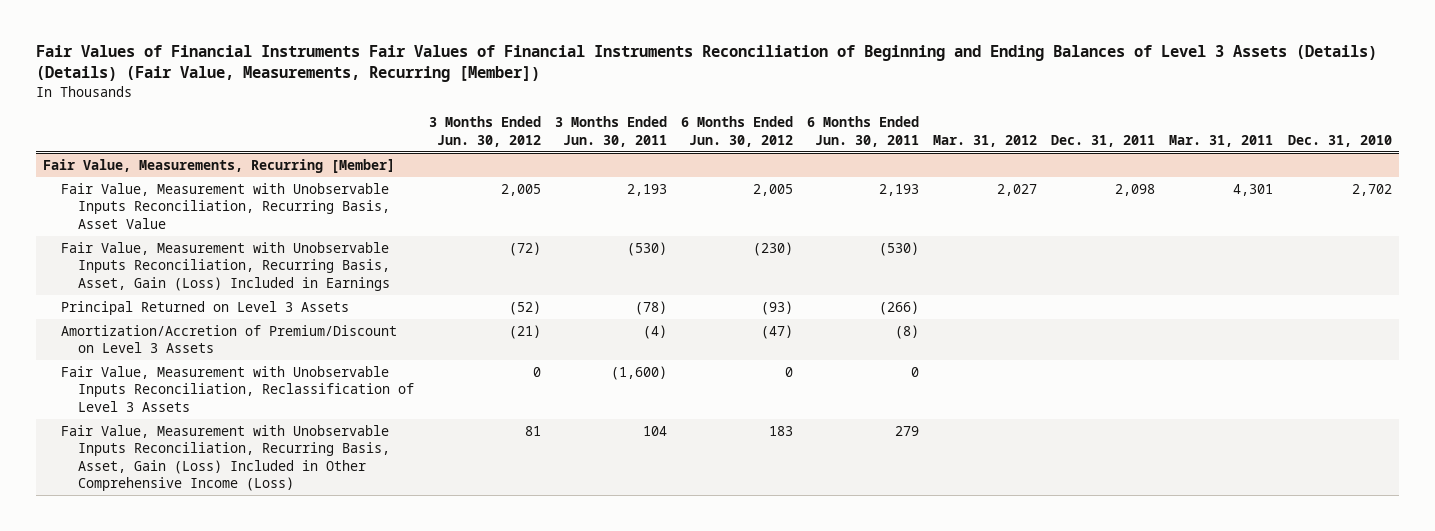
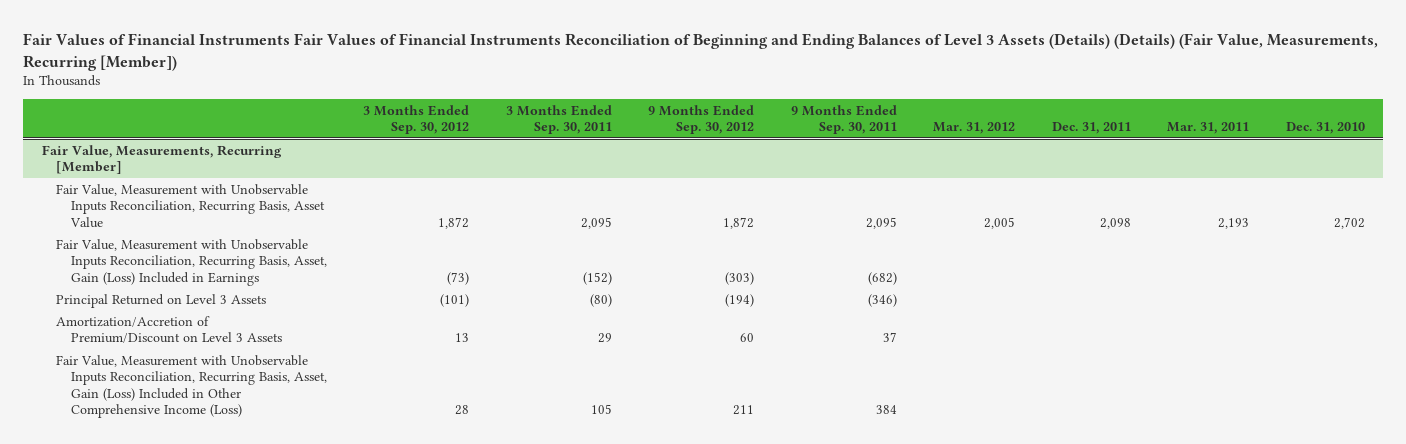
[428,116,541,147] 3 Months Ended Jun. 30, 2012 -> none
[554,116,667,147] 3 Months Ended Jun. 30, 2011 -> none
[680,116,793,147] 6 Months Ended Jun. 30, 2012 -> none
[807,116,920,147] 6 Months Ended Jun. 30, 2011 -> none
none -> [363,104,470,135] 3 Months Ended Sep. 30, 2012
none -> [505,104,612,135] 3 Months Ended Sep. 30, 2011
none -> [648,104,755,135] 9 Months Ended Sep. 30, 2012
none -> [790,104,897,135] 9 Months Ended Sep. 30, 2011
[997,183,1038,196] 2,027 -> [984,216,1016,229] 2,005
[1233,183,1274,196] 4,301 -> [1218,217,1250,229] 2,193
[60,365,415,412] Fair Value, Measurement with Unobservable Inputs Reconciliation, Reclassification of Level 3 Assets -> none

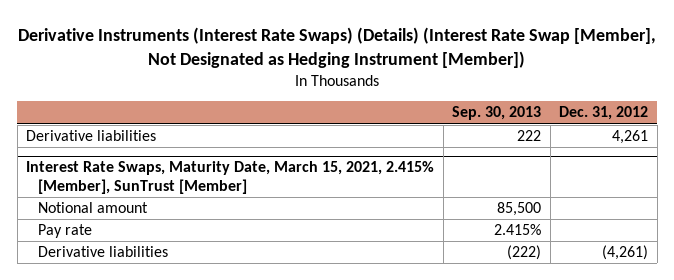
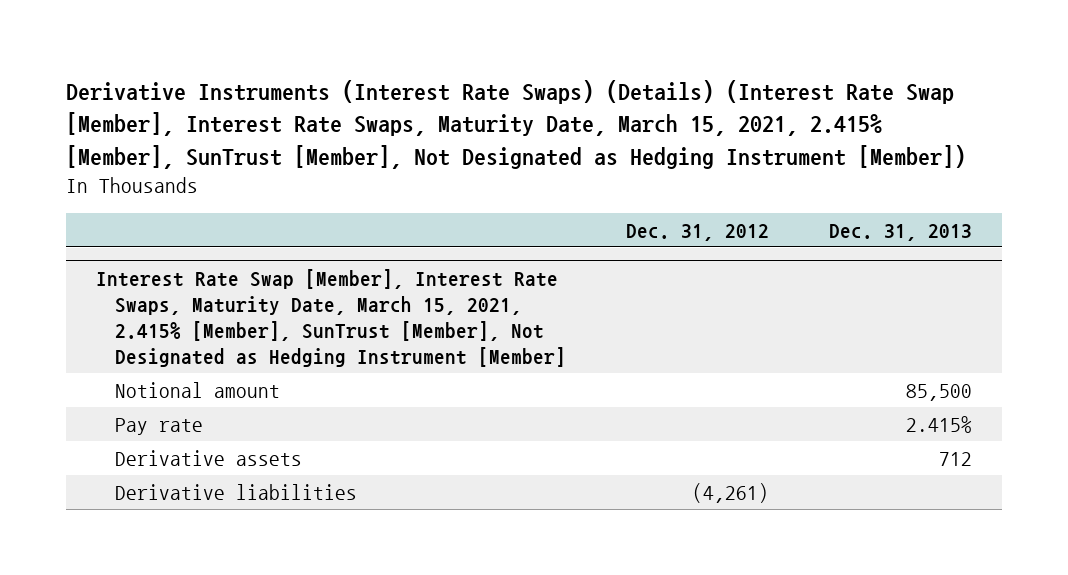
[18,27,657,68] Derivative Instruments (Interest Rate Swaps) (Details) (Interest Rate Swap [Member], Not Designated as Hedging Instrument [Member]) -> [65,79,966,169] Derivative Instruments (Interest Rate Swaps) (Details) (Interest Rate Swap [Member], Interest Rate Swaps, Maturity Date, March 15, 2021, 2.415% [Member], SunTrust [Member], Not Designated as Hedging Instrument [Member])
[452,106,542,121] Sep. 30, 2013 -> none
none -> [828,223,972,241] Dec. 31, 2013
[26,130,157,142] Derivative liabilities -> none
[26,161,435,194] Interest Rate Swaps, Maturity Date, March 15, 2021, 2.415% [Member], SunTrust [Member] -> [95,268,567,367] Interest Rate Swap [Member], Interest Rate Swaps, Maturity Date, March 15, 2021, 2.415% [Member], SunTrust [Member], Not Designated as Hedging Instrument [Member]
none -> [115,449,303,466] Derivative assets

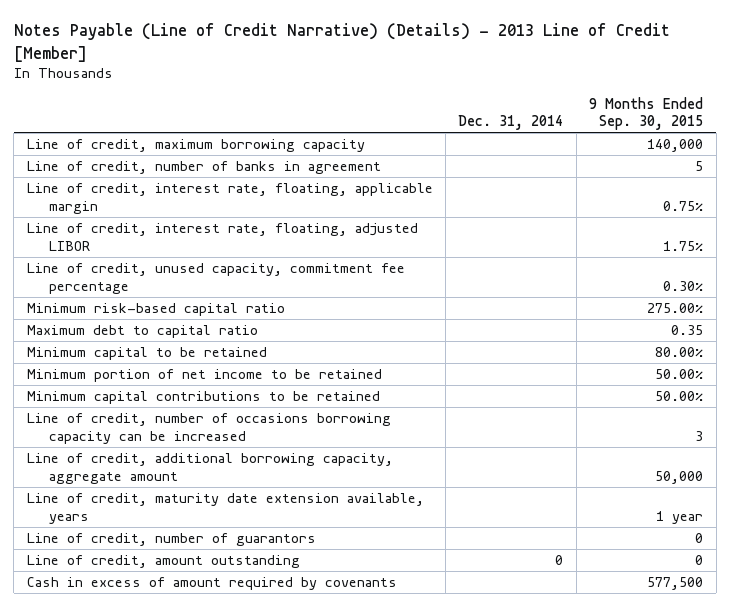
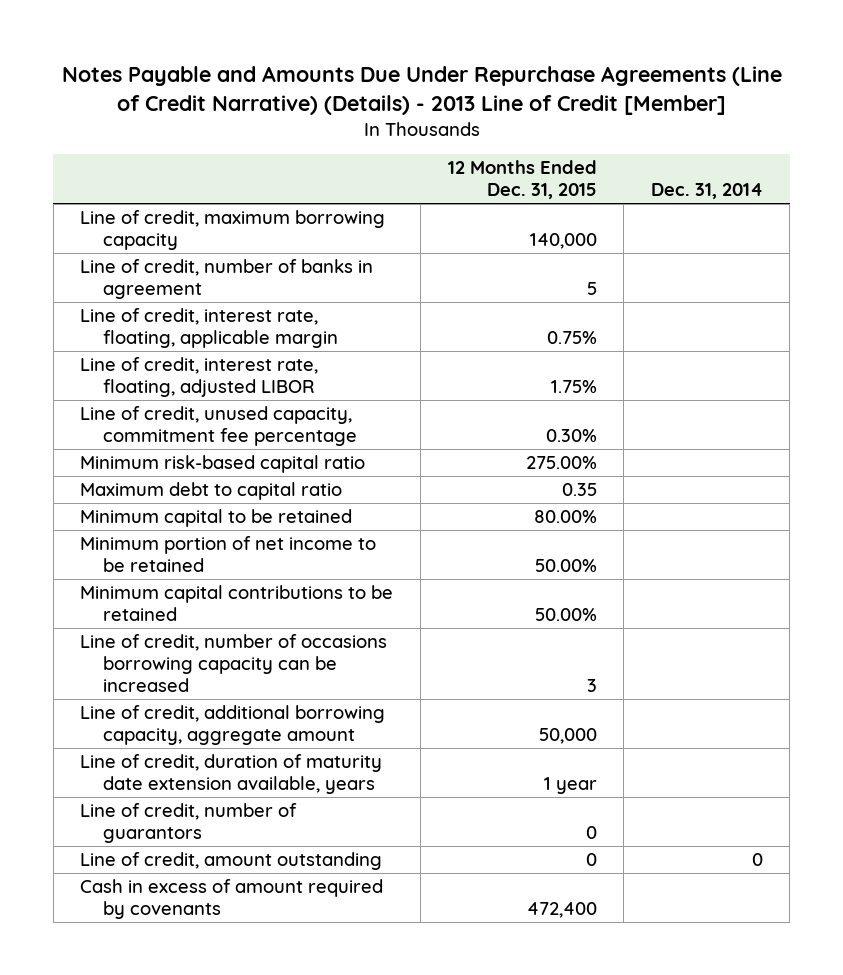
[13,23,670,62] Notes Payable (Line of Credit Narrative) (Details) - 2013 Line of Credit [Member] -> [61,65,782,115] Notes Payable and Amounts Due Under Repurchase Agreements (Line of Credit Narrative) (Details) - 2013 Line of Credit [Member]
[589,96,704,131] 9 Months Ended Sep. 30, 2015 -> none
none -> [447,160,597,200] 12 Months Ended Dec. 31, 2015
[26,493,424,524] Line of credit, maturity date extension available, years -> [80,753,383,794] Line of credit, duration of maturity date extension available, years

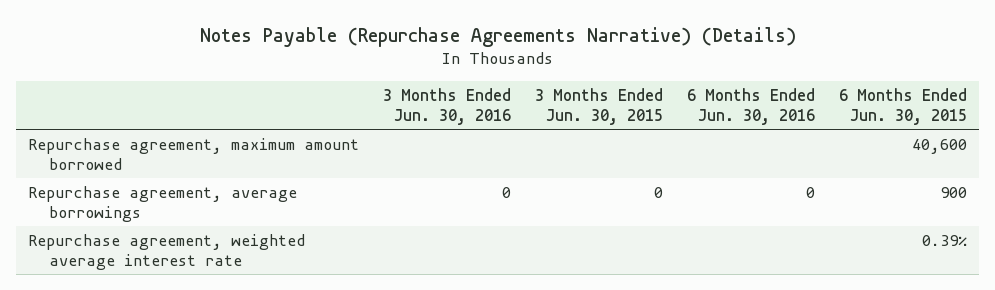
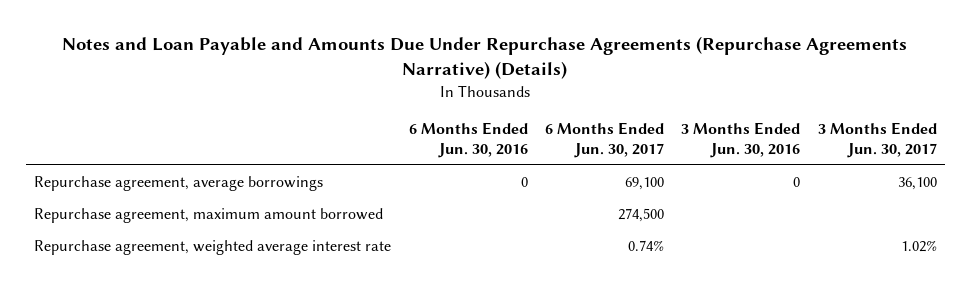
[199,26,796,47] Notes Payable (Repurchase Agreements Narrative) (Details) -> [62,36,908,80] Notes and Loan Payable and Amounts Due Under Repurchase Agreements (Repurchase Agreements Narrative) (Details)
[535,87,664,126] 3 Months Ended Jun. 30, 2015 -> none
[839,87,968,126] 6 Months Ended Jun. 30, 2015 -> none
none -> [544,121,664,158] 6 Months Ended Jun. 30, 2017
none -> [817,121,937,158] 3 Months Ended Jun. 30, 2017
[27,137,359,171] Repurchase agreement, maximum amount borrowed -> [34,208,384,224] Repurchase agreement, maximum amount borrowed

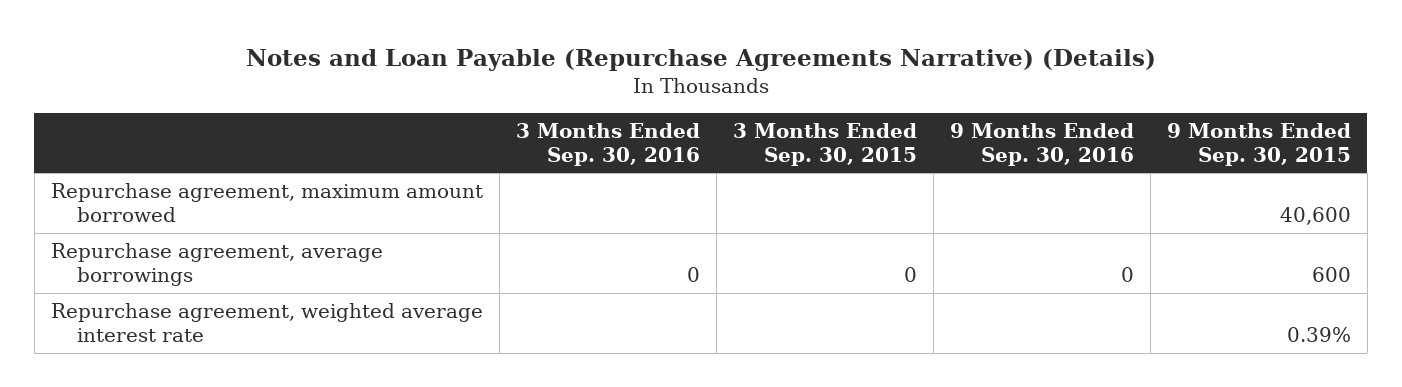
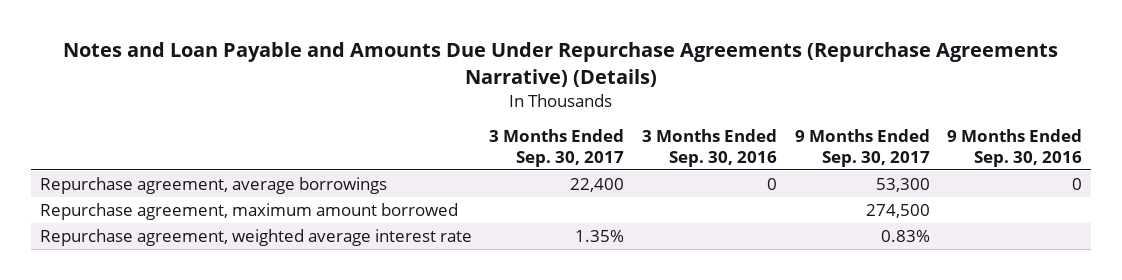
[245,48,1156,71] Notes and Loan Payable (Repurchase Agreements Narrative) (Details) -> [63,42,1059,87] Notes and Loan Payable and Amounts Due Under Repurchase Agreements (Repurchase Agreements Narrative) (Details)
[732,122,917,166] 3 Months Ended Sep. 30, 2015 -> none
[1166,122,1351,166] 9 Months Ended Sep. 30, 2015 -> none
none -> [489,129,625,167] 3 Months Ended Sep. 30, 2017
none -> [794,129,930,167] 9 Months Ended Sep. 30, 2017
[50,183,483,223] Repurchase agreement, maximum amount borrowed -> [39,203,458,221] Repurchase agreement, maximum amount borrowed

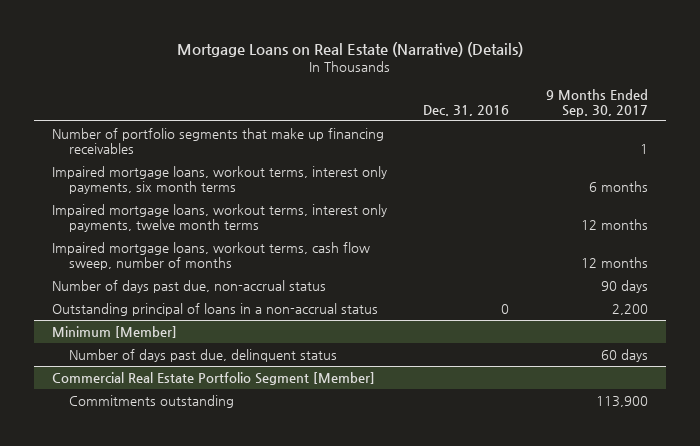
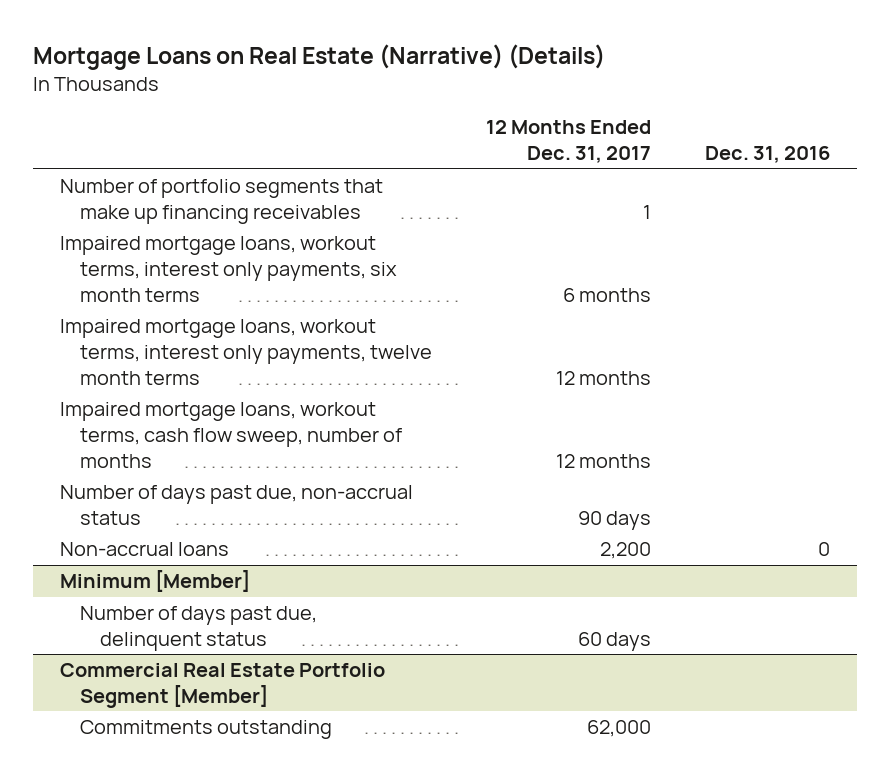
[545,88,648,117] 9 Months Ended Sep. 30, 2017 -> none
none -> [486,120,652,164] 12 Months Ended Dec. 31, 2017
[52,302,379,316] Outstanding principal of loans in a non-accrual status -> [60,542,230,557] Non-accrual loans

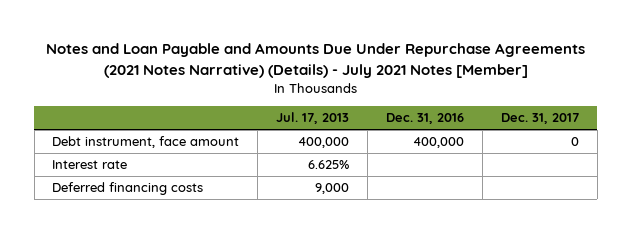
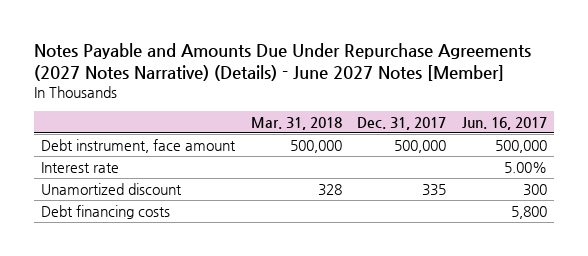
[45,43,585,78] Notes and Loan Payable and Amounts Due Under Repurchase Agreements (2021 Notes Narrative) (Details) - July 2021 Notes [Member] -> [33,42,531,81] Notes Payable and Amounts Due Under Repurchase Agreements (2027 Notes Narrative) (Details) - June 2027 Notes [Member]
[276,111,350,124] Jul. 17, 2013 -> none
[386,112,465,124] Dec. 31, 2016 -> none
none -> [250,117,342,131] Mar. 31, 2018
none -> [461,117,547,131] Jun. 16, 2017
[570,137,579,147] 0 -> [394,139,447,153] 500,000
none -> [41,182,183,195] Unamortized discount
[52,182,204,196] Deferred financing costs -> [41,204,171,219] Debt financing costs

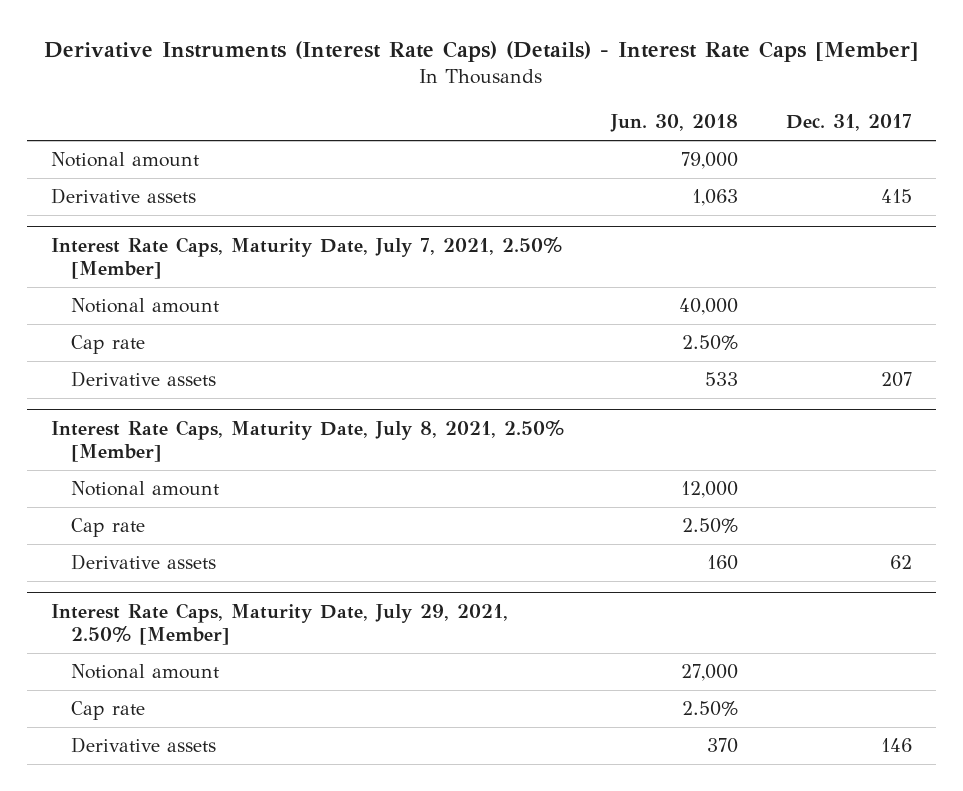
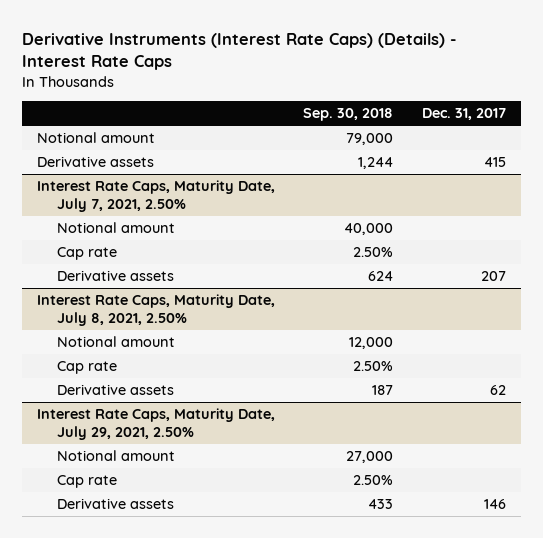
[44,41,920,63] Derivative Instruments (Interest Rate Caps) (Details) - Interest Rate Caps [Member] -> [22,32,458,71] Derivative Instruments (Interest Rate Caps) (Details) - Interest Rate Caps
[610,113,739,132] Jun. 30, 2018 -> none
none -> [303,108,394,122] Sep. 30, 2018
[50,235,562,279] Interest Rate Caps, Maturity Date, July 7, 2021, 2.50% [Member] -> [36,180,275,213] Interest Rate Caps, Maturity Date, July 7, 2021, 2.50%
[50,418,564,462] Interest Rate Caps, Maturity Date, July 8, 2021, 2.50% [Member] -> [36,294,275,327] Interest Rate Caps, Maturity Date, July 8, 2021, 2.50%
[50,602,508,645] Interest Rate Caps, Maturity Date, July 29, 2021, 2.50% [Member] -> [36,408,275,441] Interest Rate Caps, Maturity Date, July 29, 2021, 2.50%

